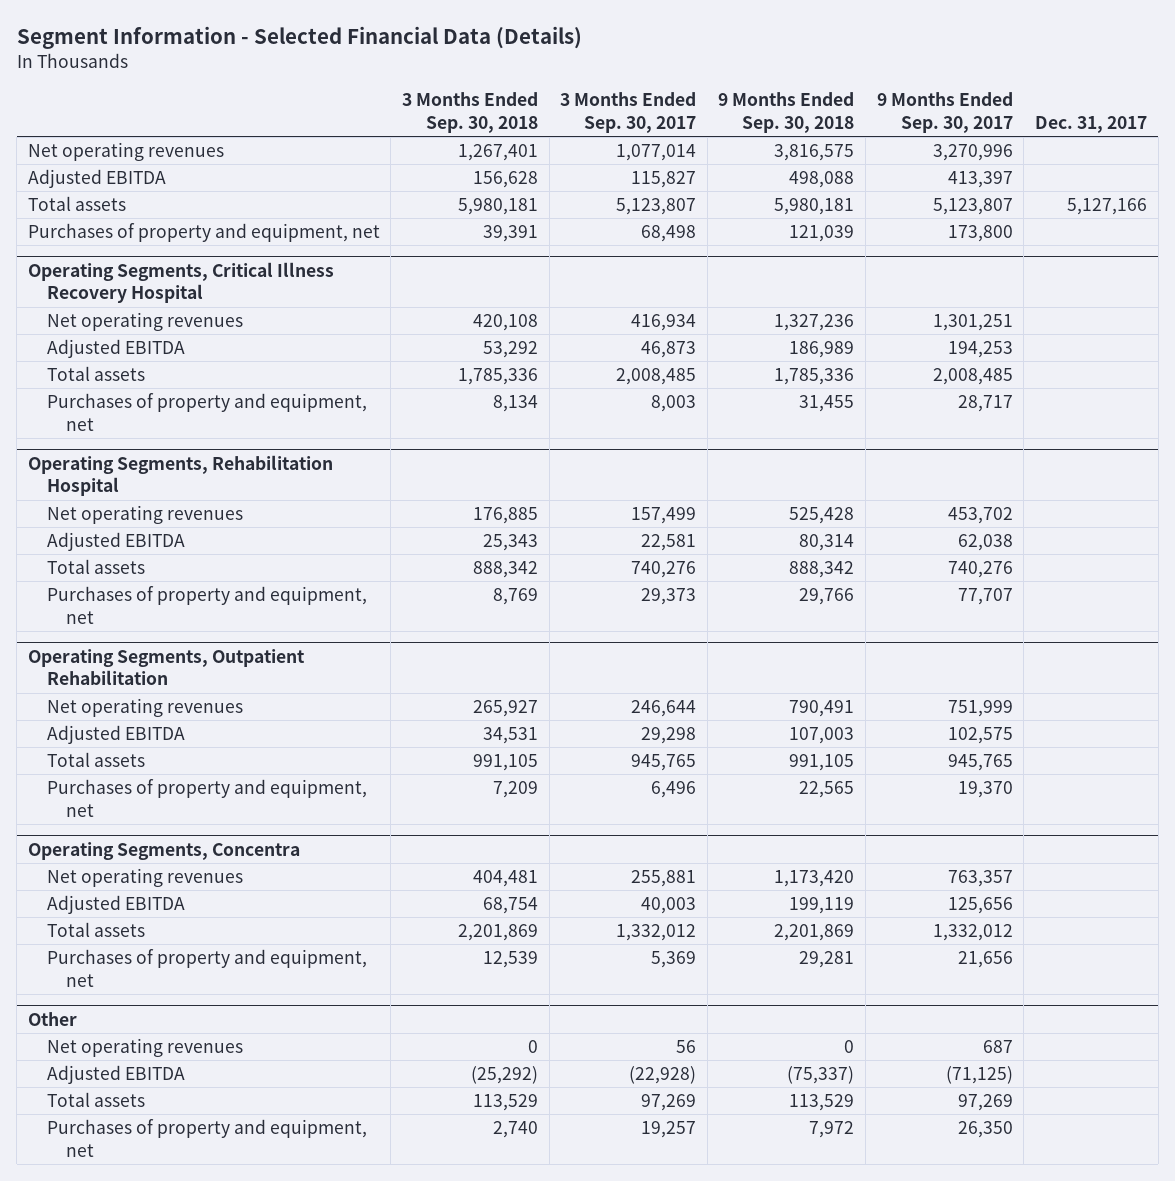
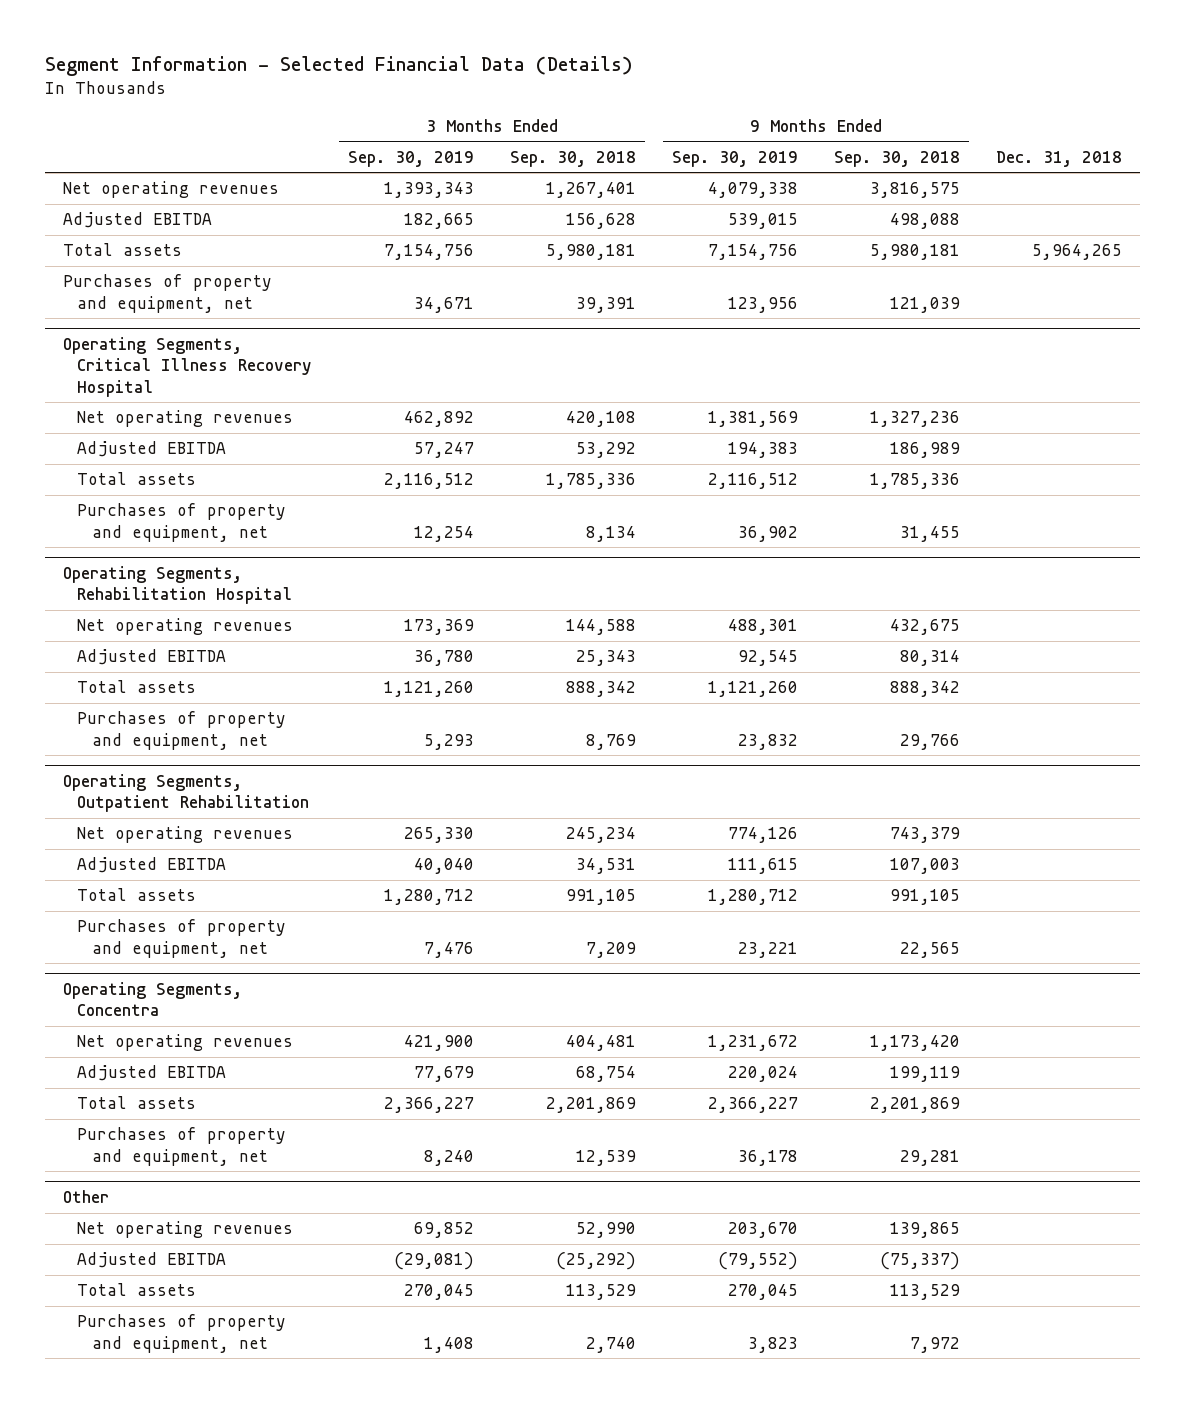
[560,92,697,133] 3 Months Ended Sep. 30, 2017 -> none
[876,92,1013,133] 9 Months Ended Sep. 30, 2017 -> none
[1034,115,1147,133] Dec. 31, 2017 -> none
none -> [348,150,475,167] Sep. 30, 2019
none -> [671,150,798,167] Sep. 30, 2019
none -> [995,150,1122,167] Dec. 31, 2018
[473,507,539,525] 176,885 -> [566,619,637,636] 144,588
[789,507,855,525] 525,428 -> [889,619,960,636] 432,675
[473,700,539,718] 265,927 -> [566,827,637,844] 245,234
[789,700,855,718] 790,491 -> [889,827,960,844] 743,379
[528,1040,539,1054] 0 -> [576,1222,637,1239] 52,990
[844,1040,855,1054] 0 -> [889,1222,960,1239] 139,865

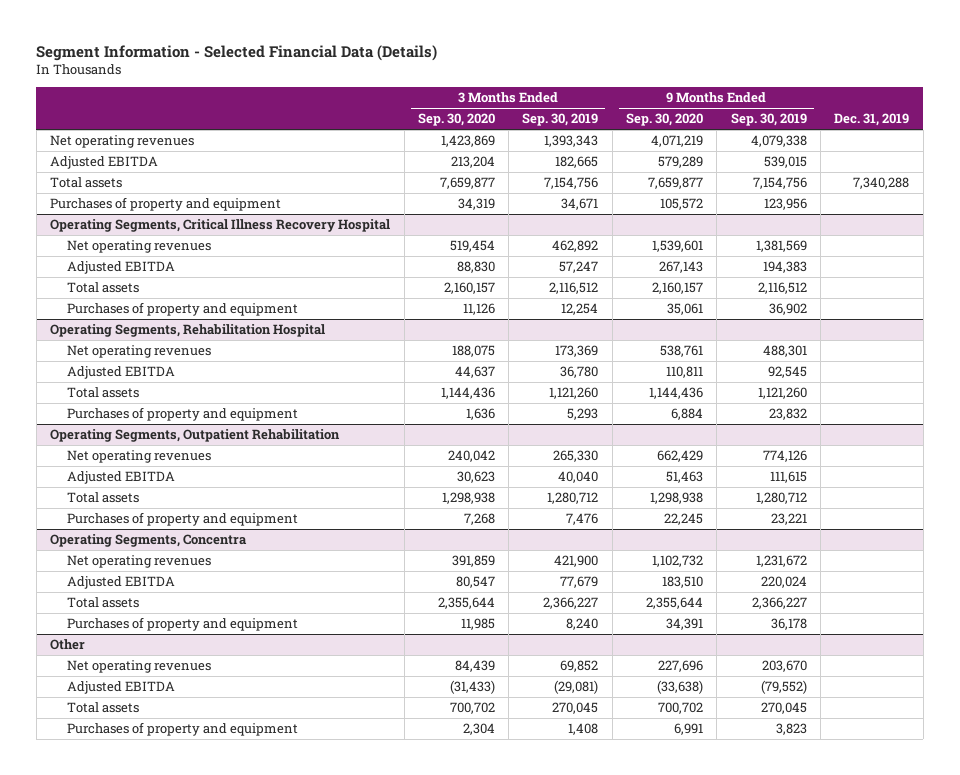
[510,150,637,167] Sep. 30, 2018 -> none
[833,150,960,167] Sep. 30, 2018 -> none
[995,150,1122,167] Dec. 31, 2018 -> none
none -> [417,113,495,127] Sep. 30, 2020
none -> [626,113,704,127] Sep. 30, 2020
none -> [834,113,910,127] Dec. 31, 2019
[62,274,272,313] Purchases of property and equipment, net -> [50,197,282,212] Purchases of property and equipment
[77,503,287,542] Purchases of property and equipment, net -> [67,302,299,317] Purchases of property and equipment
[77,711,287,750] Purchases of property and equipment, net -> [67,407,299,422] Purchases of property and equipment
[77,919,287,958] Purchases of property and equipment, net -> [67,512,299,527] Purchases of property and equipment
[77,1127,287,1166] Purchases of property and equipment, net -> [67,617,299,632] Purchases of property and equipment
[77,1314,287,1353] Purchases of property and equipment, net -> [67,722,299,737] Purchases of property and equipment

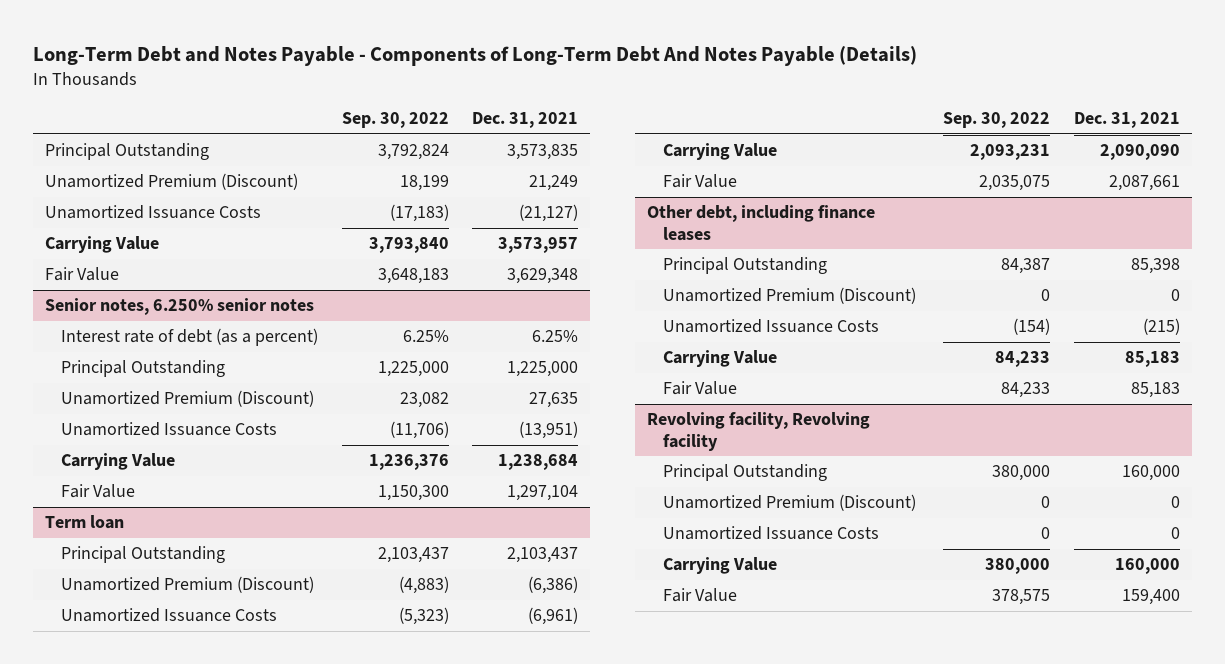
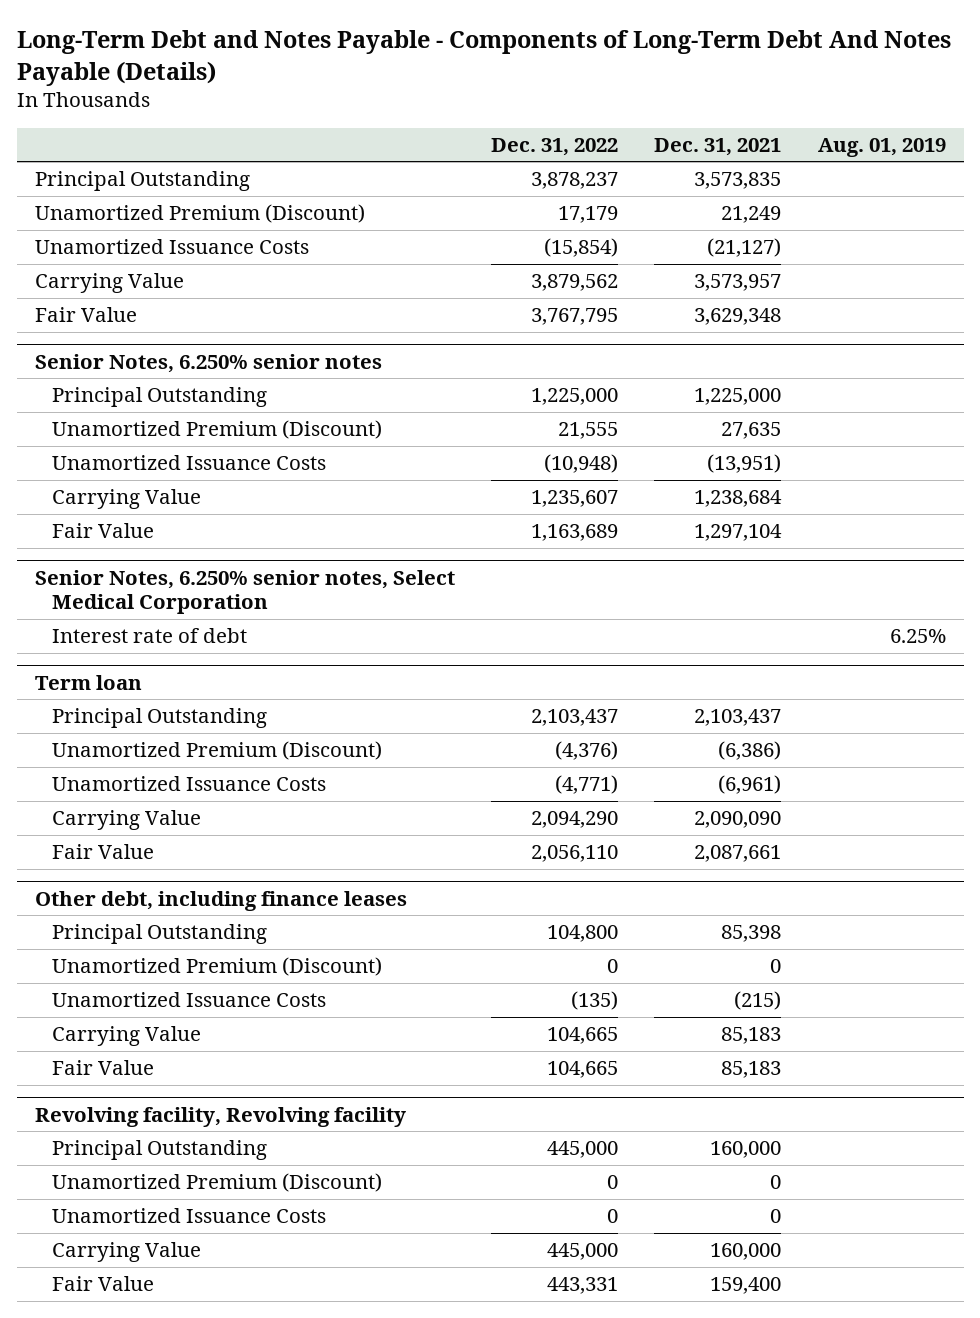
[341,112,449,129] Sep. 30, 2022 -> none
none -> [490,137,618,156] Dec. 31, 2022
none -> [817,137,946,157] Aug. 01, 2019
[61,328,319,347] Interest rate of debt (as a percent) -> none
[45,298,315,316] Senior notes, 6.250% senior notes -> [34,353,382,373] Senior Notes, 6.250% senior notes
none -> [34,569,455,615] Senior Notes, 6.250% senior notes, Select Medical Corporation
none -> [52,628,248,644] Interest rate of debt

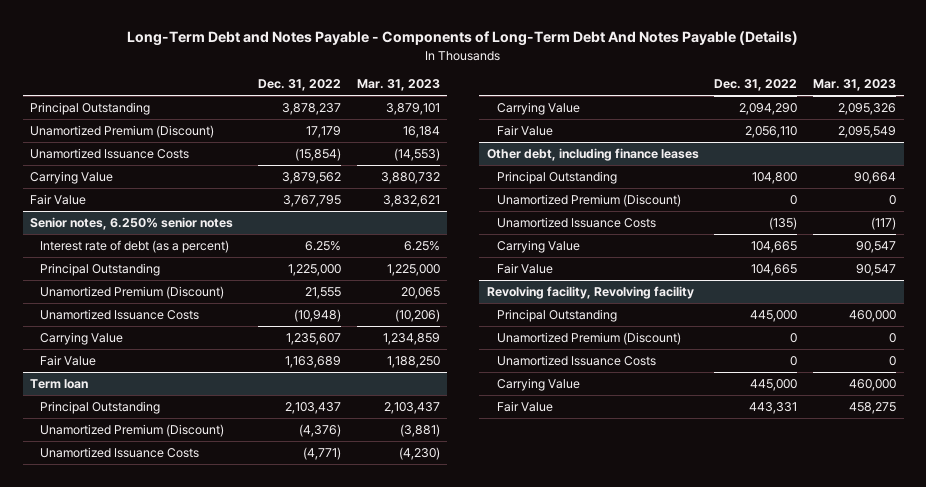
[654,137,782,156] Dec. 31, 2021 -> none
[817,137,946,157] Aug. 01, 2019 -> none
none -> [356,79,440,92] Mar. 31, 2023
[34,353,382,373] Senior Notes, 6.250% senior notes -> [30,216,234,230] Senior notes, 6.250% senior notes
none -> [40,239,230,253] Interest rate of debt (as a percent)
[34,569,455,615] Senior Notes, 6.250% senior notes, Select Medical Corporation -> none
[52,628,248,644] Interest rate of debt -> none

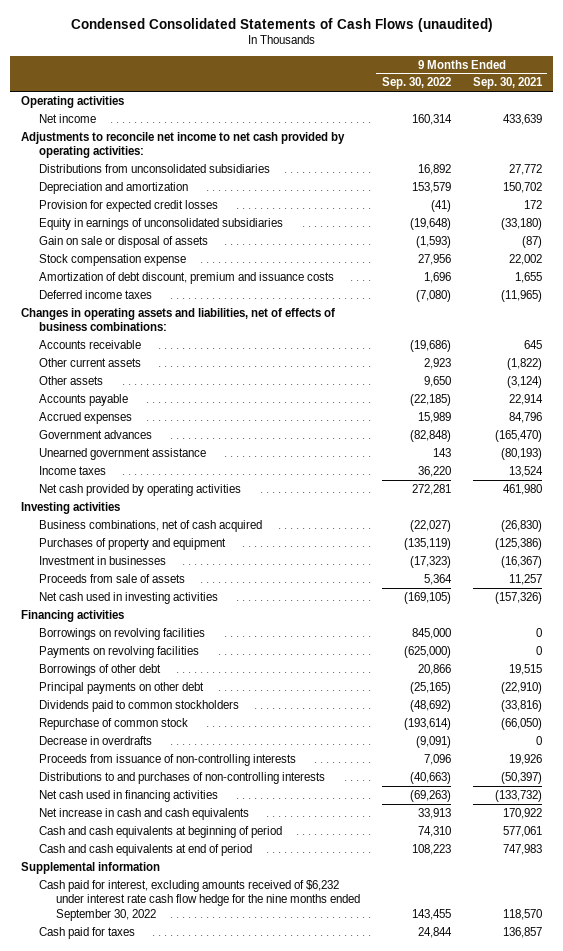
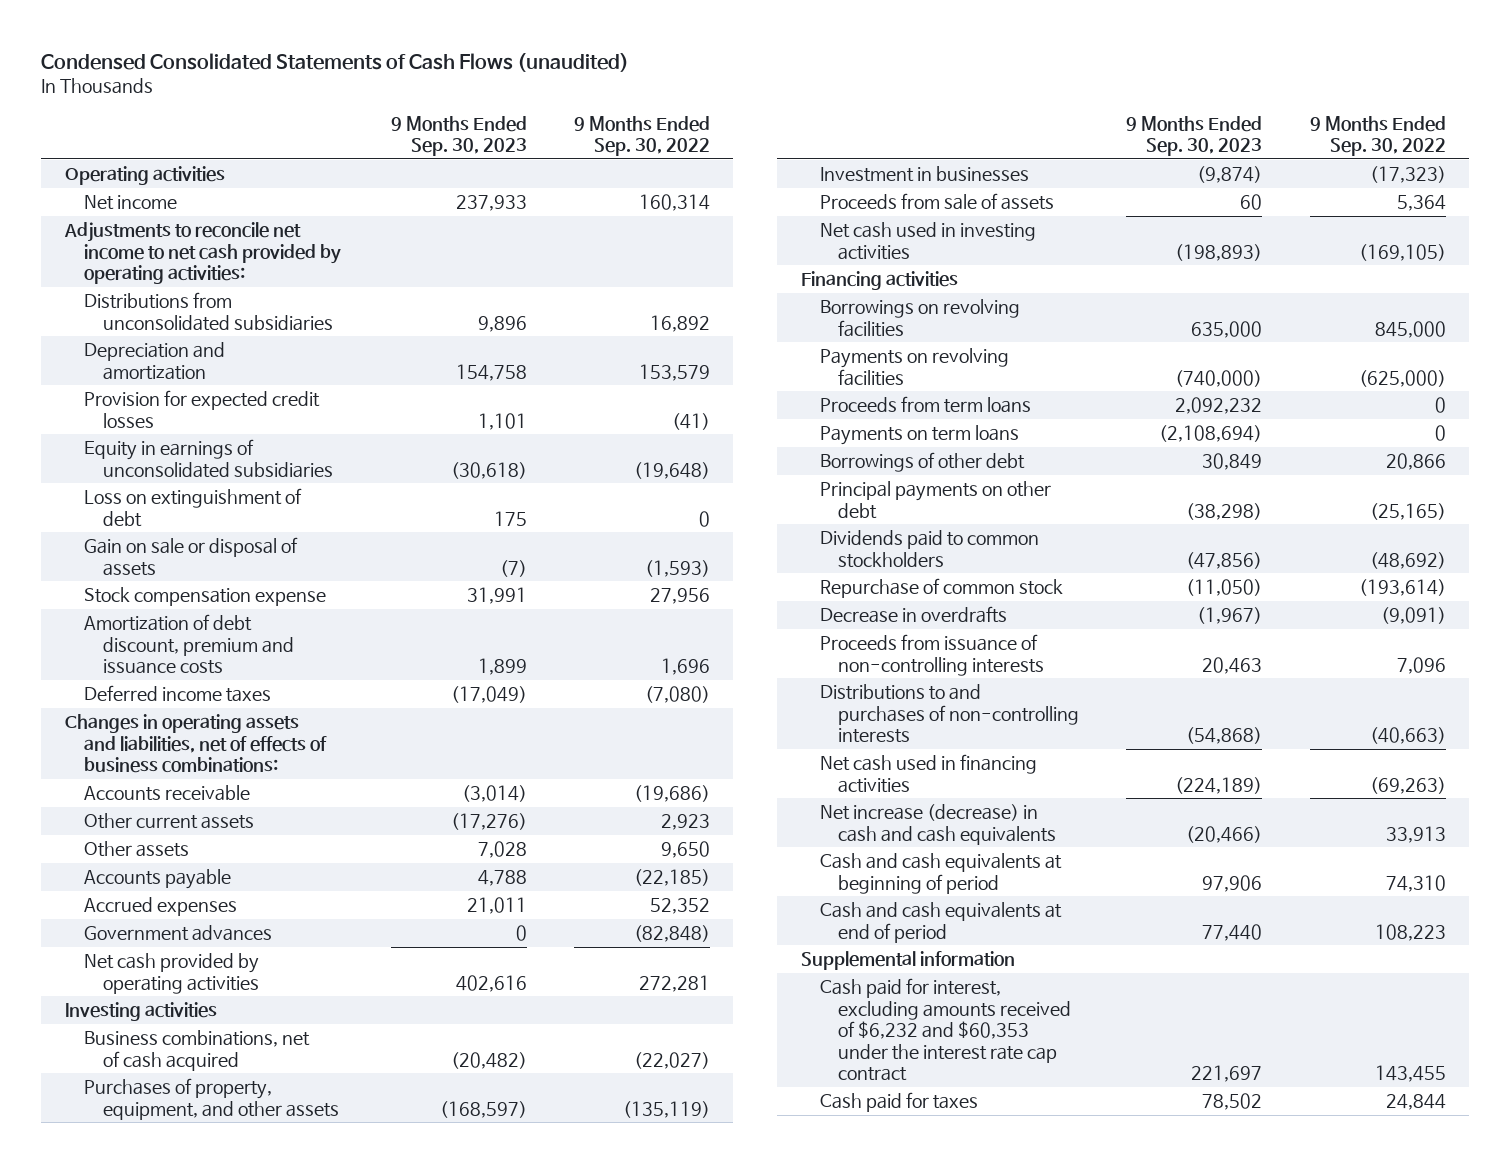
[472,77,543,90] Sep. 30, 2021 -> none
none -> [390,115,527,157] 9 Months Ended Sep. 30, 2023
none -> [83,488,302,527] Loss on extinguishment of debt
[417,411,451,423] 15,989 -> [649,898,710,915] 52,352
[38,447,206,460] Unearned government assistance -> none
[38,465,106,475] Income taxes -> none
[38,537,226,550] Purchases of property and equipment -> [83,1078,339,1120] Purchases of property, equipment, and other assets
none -> [819,396,1031,414] Proceeds from term loans
none -> [819,425,1019,446] Payments on term loans
[38,807,249,820] Net increase in cash and cash equivalents -> [819,804,1057,845] Net increase (decrease) in cash and cash equivalents
[38,879,361,921] Cash paid for interest, excluding amounts received of $6,232 under interest rate cash flow hedge for the nine months ended September 30, 2022 -> [819,978,1072,1082] Cash paid for interest, excluding amounts received of $6,232 and $60,353 under the interest rate cap contract

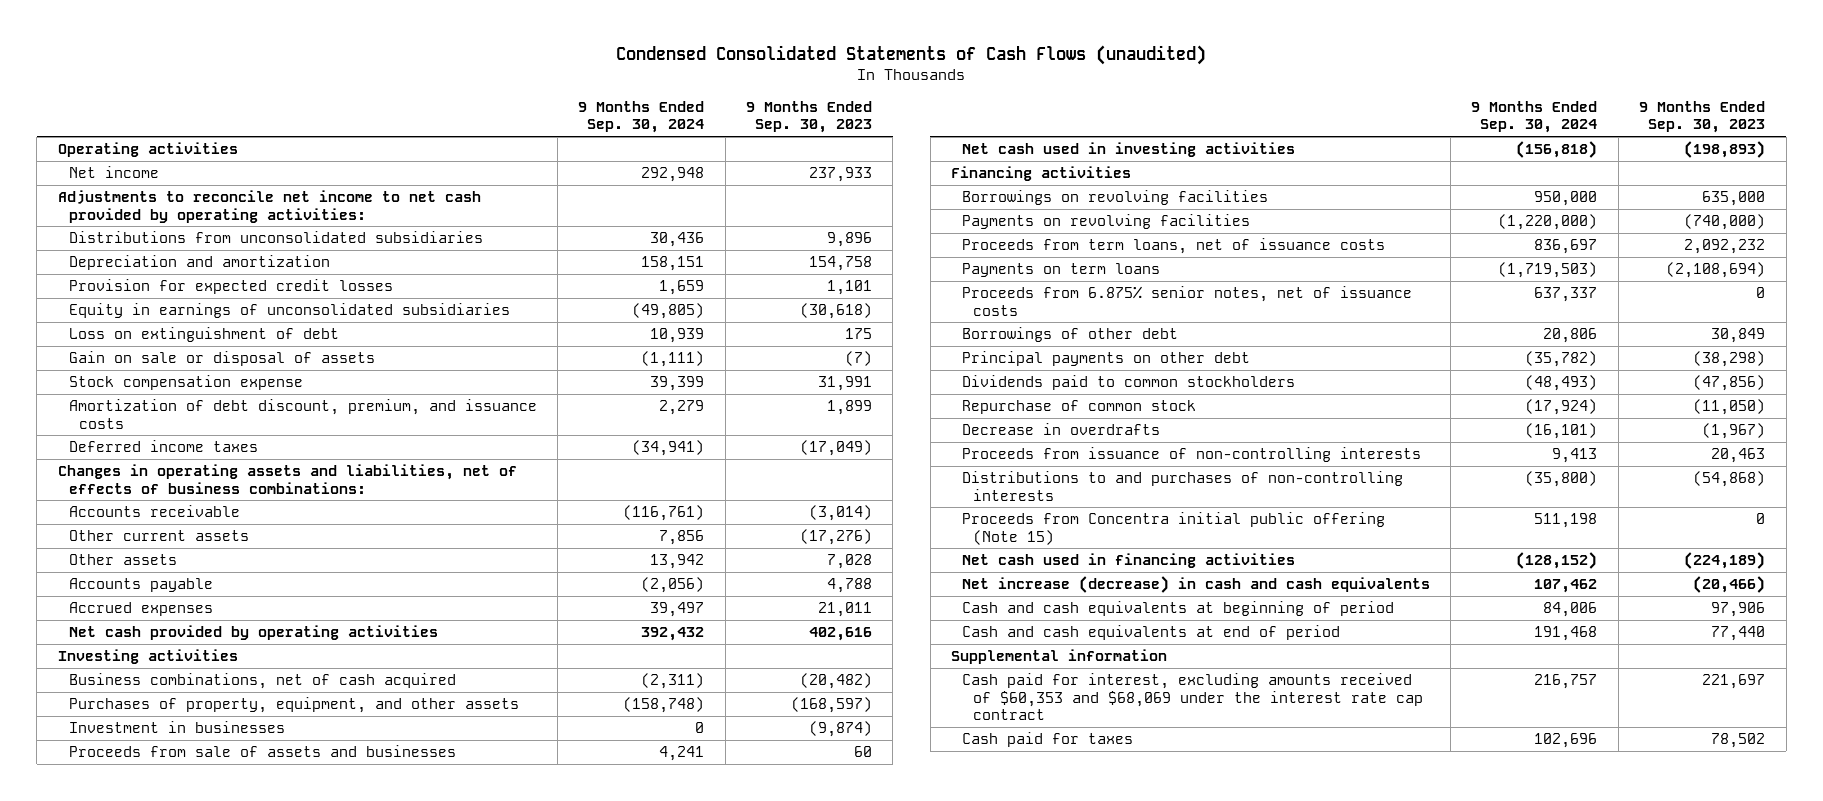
[573,115,710,157] 9 Months Ended Sep. 30, 2022 -> none
none -> [578,100,705,134] 9 Months Ended Sep. 30, 2024
[83,614,294,675] Amortization of debt discount, premium and issuance costs -> [68,399,537,429] Amortization of debt discount, premium, and issuance costs
[83,925,272,942] Government advances -> none
[819,193,1054,211] Proceeds from sale of assets -> [68,745,456,758] Proceeds from sale of assets and businesses
[819,396,1031,414] Proceeds from term loans -> [961,238,1385,255] Proceeds from term loans, net of issuance costs
none -> [961,286,1412,316] Proceeds from 6.875% senior notes, net of issuance costs
none -> [961,512,1385,545] Proceeds from Concentra initial public offering (Note 15)
[819,978,1072,1082] Cash paid for interest, excluding amounts received of $6,232 and $60,353 under the interest rate cap contract -> [961,673,1423,721] Cash paid for interest, excluding amounts received of $60,353 and $68,069 under the interest rate cap contract

